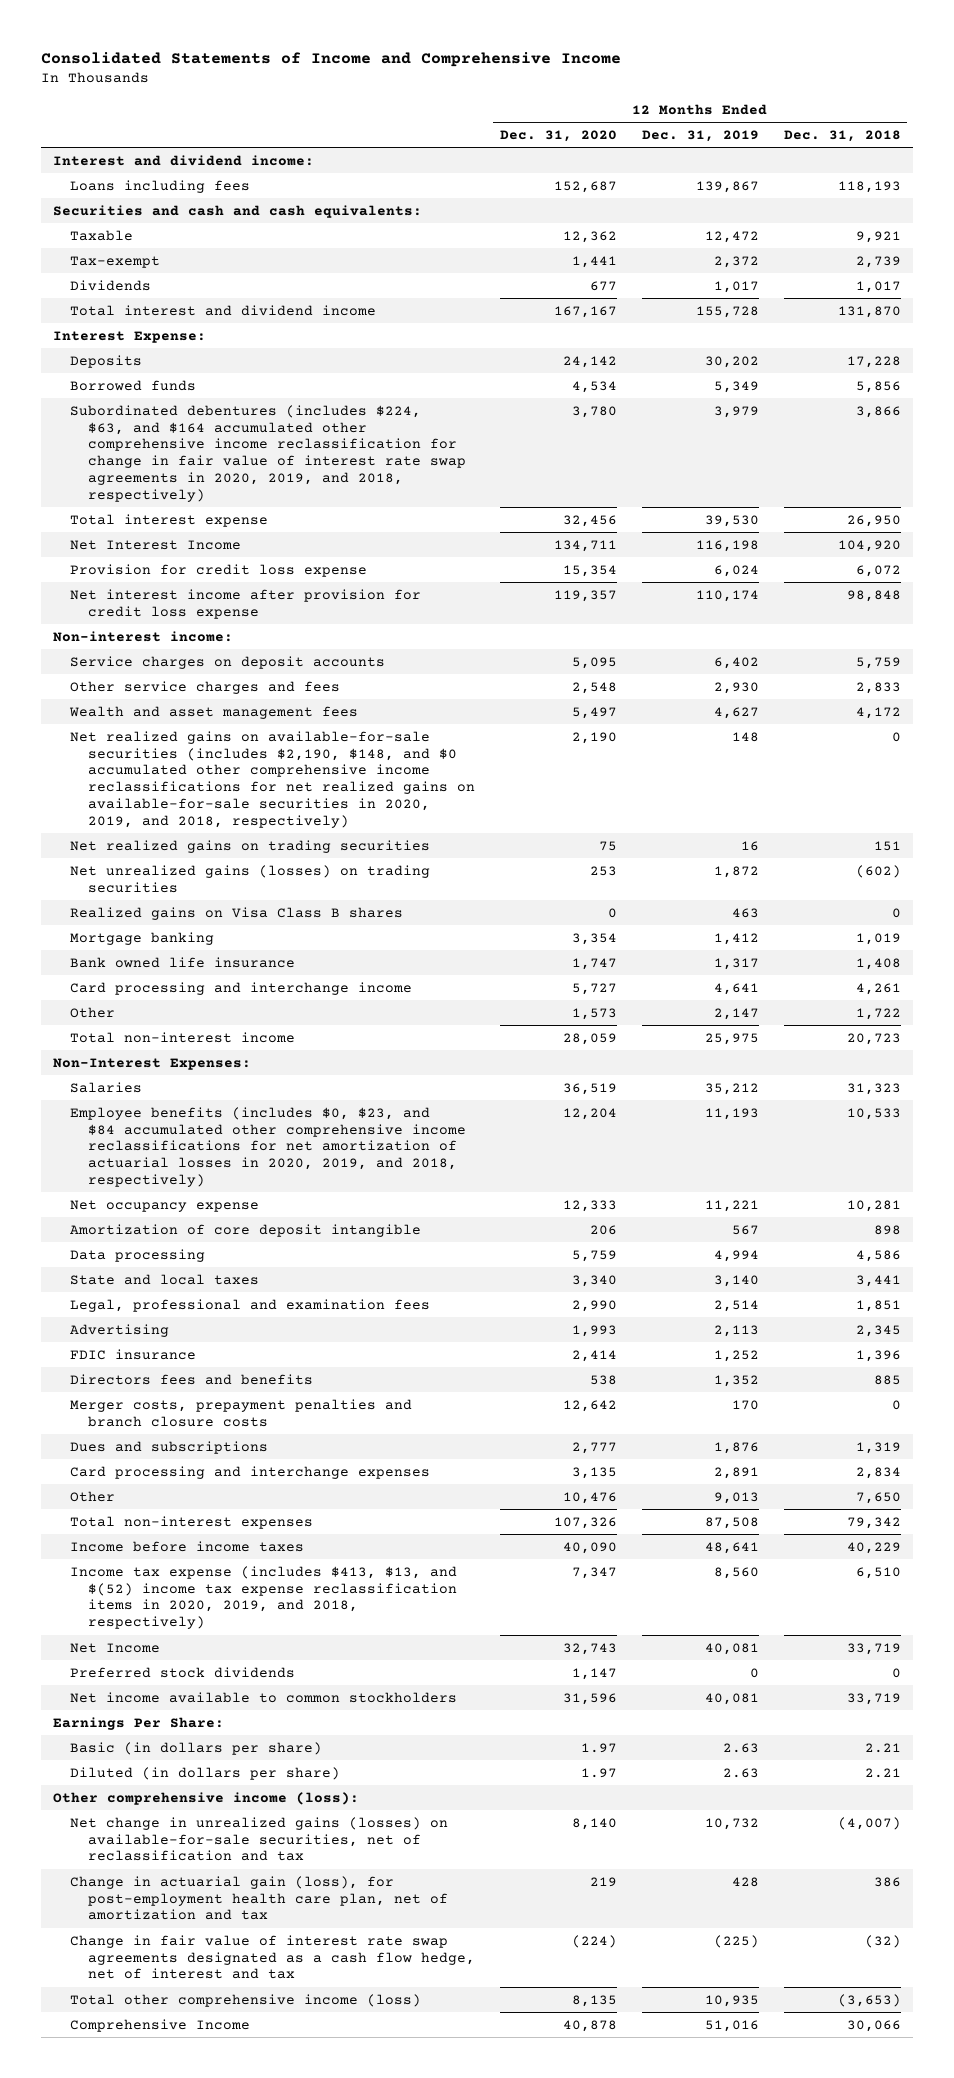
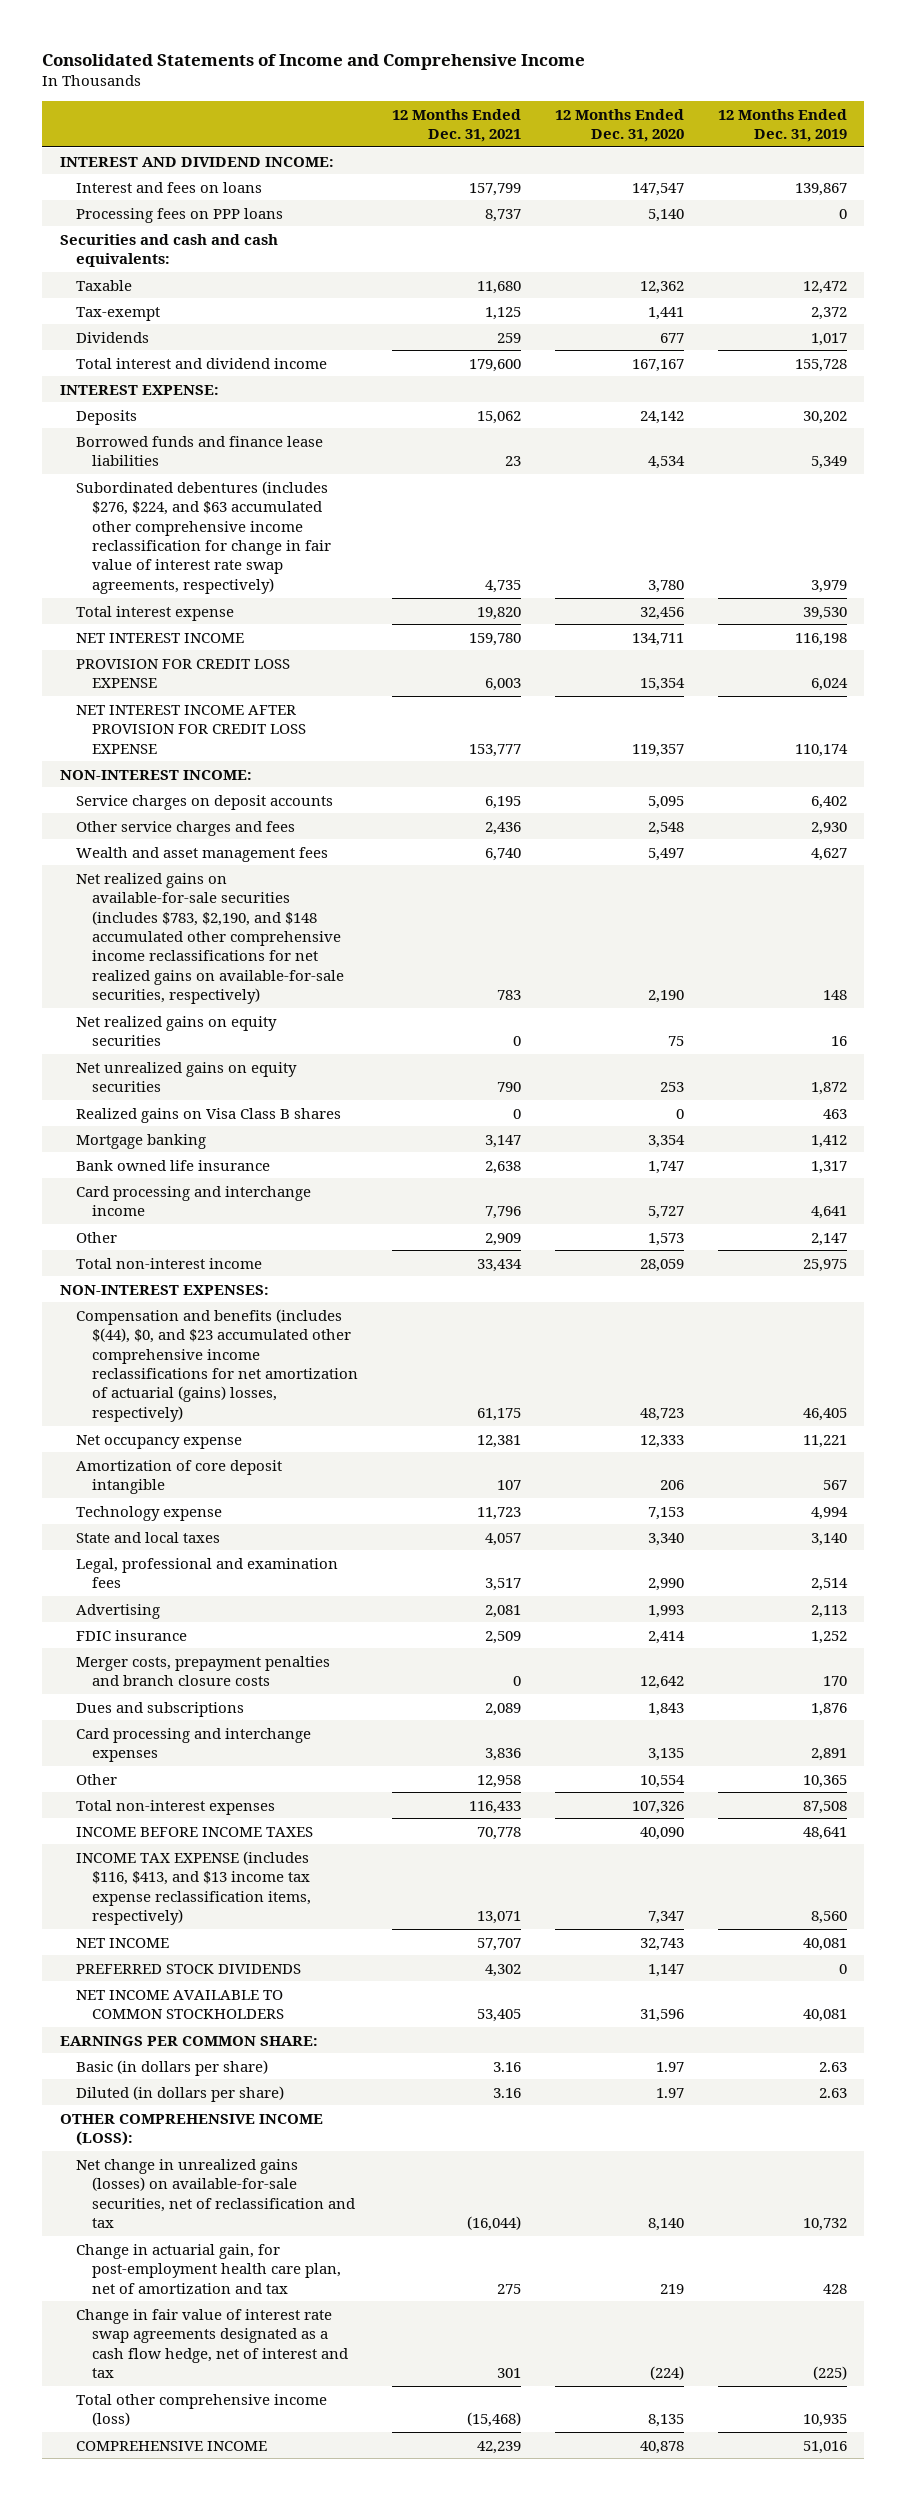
[783,129,901,142] Dec. 31, 2018 -> none
none -> [392,108,522,143] 12 Months Ended Dec. 31, 2021
[70,179,251,193] Loans including fees -> none
[53,154,315,166] Interest and dividend income: -> [59,156,334,167] INTEREST AND DIVIDEND INCOME:
none -> [75,181,262,193] Interest and fees on loans
none -> [75,207,283,223] Processing fees on PPP loans
[53,330,207,343] Interest Expense: -> [59,384,219,395] INTEREST EXPENSE:
[70,379,197,391] Borrowed funds -> [75,435,323,467] Borrowed funds and finance lease liabilities
[70,404,466,502] Subordinated debentures (includes $224, $63, and $164 accumulated other comprehensive income reclassification for change in fair value of interest rate swap agreements in 2020, 2019, and 2018, respectively) -> [75,480,331,594] Subordinated debentures (includes $276, $224, and $63 accumulated other comprehensive income reclassification for change in fair value of interest rate swap agreements, respectively)
[70,539,242,550] Net Interest Income -> [75,632,244,643] NET INTEREST INCOME
[70,563,368,577] Provision for credit loss expense -> [75,658,290,689] PROVISION FOR CREDIT LOSS EXPENSE
[70,588,422,619] Net interest income after provision for credit loss expense -> [75,704,306,754] NET INTEREST INCOME AFTER PROVISION FOR CREDIT LOSS EXPENSE
[53,630,234,642] Non-interest income: -> [59,769,252,780] NON-INTEREST INCOME:
[70,730,475,828] Net realized gains on available-for-sale securities (includes $2,190, $148, and $0 accumulated other comprehensive income reclassifications for net realized gains on available-for-sale securities in 2020, 2019, and 2018, respectively) -> [75,872,344,1005] Net realized gains on available-for-sale securities (includes $783, $2,190, and $148 accumulated other comprehensive income reclassifications for net realized gains on available-for-sale securities, respectively)
[70,839,431,853] Net realized gains on trading securities -> [75,1015,277,1047] Net realized gains on equity securities
[70,864,431,893] Net unrealized gains (losses) on trading securities -> [75,1061,297,1093] Net unrealized gains on equity securities
[70,1081,143,1093] Salaries -> none
[53,1057,252,1070] Non-Interest Expenses: -> [59,1284,269,1295] NON-INTEREST EXPENSES:
[70,1106,466,1187] Employee benefits (includes $0, $23, and $84 accumulated other comprehensive income reclassifications for net amortization of actuarial losses in 2020, 2019, and 2018, respectively) -> [75,1308,358,1422] Compensation and benefits (includes $(44), $0, and $23 accumulated other comprehensive income reclassifications for net amortization of actuarial (gains) losses, respectively)
[562,1107,617,1120] 12,204 -> [640,1407,685,1421] 48,723
[704,1107,759,1120] 11,193 -> [803,1407,848,1421] 46,405
[70,1248,206,1262] Data processing -> none
none -> [75,1505,222,1521] Technology expense
[70,1373,314,1385] Directors fees and benefits -> none
[571,1441,617,1454] 2,777 -> [648,1702,685,1716] 1,843
[562,1491,617,1504] 10,476 -> [640,1774,686,1788] 10,554
[713,1491,759,1504] 9,013 -> [803,1774,848,1788] 10,365
[70,1540,305,1552] Income before income taxes -> [75,1826,313,1837] INCOME BEFORE INCOME TAXES
[70,1565,458,1630] Income tax expense (includes $413, $13, and $(52) income tax expense reclassification items in 2020, 2019, and 2018, respectively) -> [75,1850,311,1926] INCOME TAX EXPENSE (includes $116, $413, and $13 income tax expense reclassification items, respectively)
[70,1642,161,1653] Net Income -> [75,1937,169,1948] NET INCOME
[70,1666,296,1678] Preferred stock dividends -> [75,1963,301,1974] PREFERRED STOCK DIVIDENDS
[70,1691,458,1703] Net income available to common stockholders -> [75,1989,284,2020] NET INCOME AVAILABLE TO COMMON STOCKHOLDERS
[53,1716,225,1730] Earnings Per Share: -> [59,2035,318,2046] EARNINGS PER COMMON SHARE:
[53,1791,360,1805] Other comprehensive income (loss): -> [59,2113,323,2147] OTHER COMPREHENSIVE INCOME (LOSS):
[70,1875,448,1921] Change in actuarial gain (loss), for post-employment health care plan, net of amortization and tax -> [75,2243,341,2294] Change in actuarial gain, for post-employment health care plan, net of amortization and tax
[70,2018,251,2032] Comprehensive Income -> [75,2440,267,2451] COMPREHENSIVE INCOME

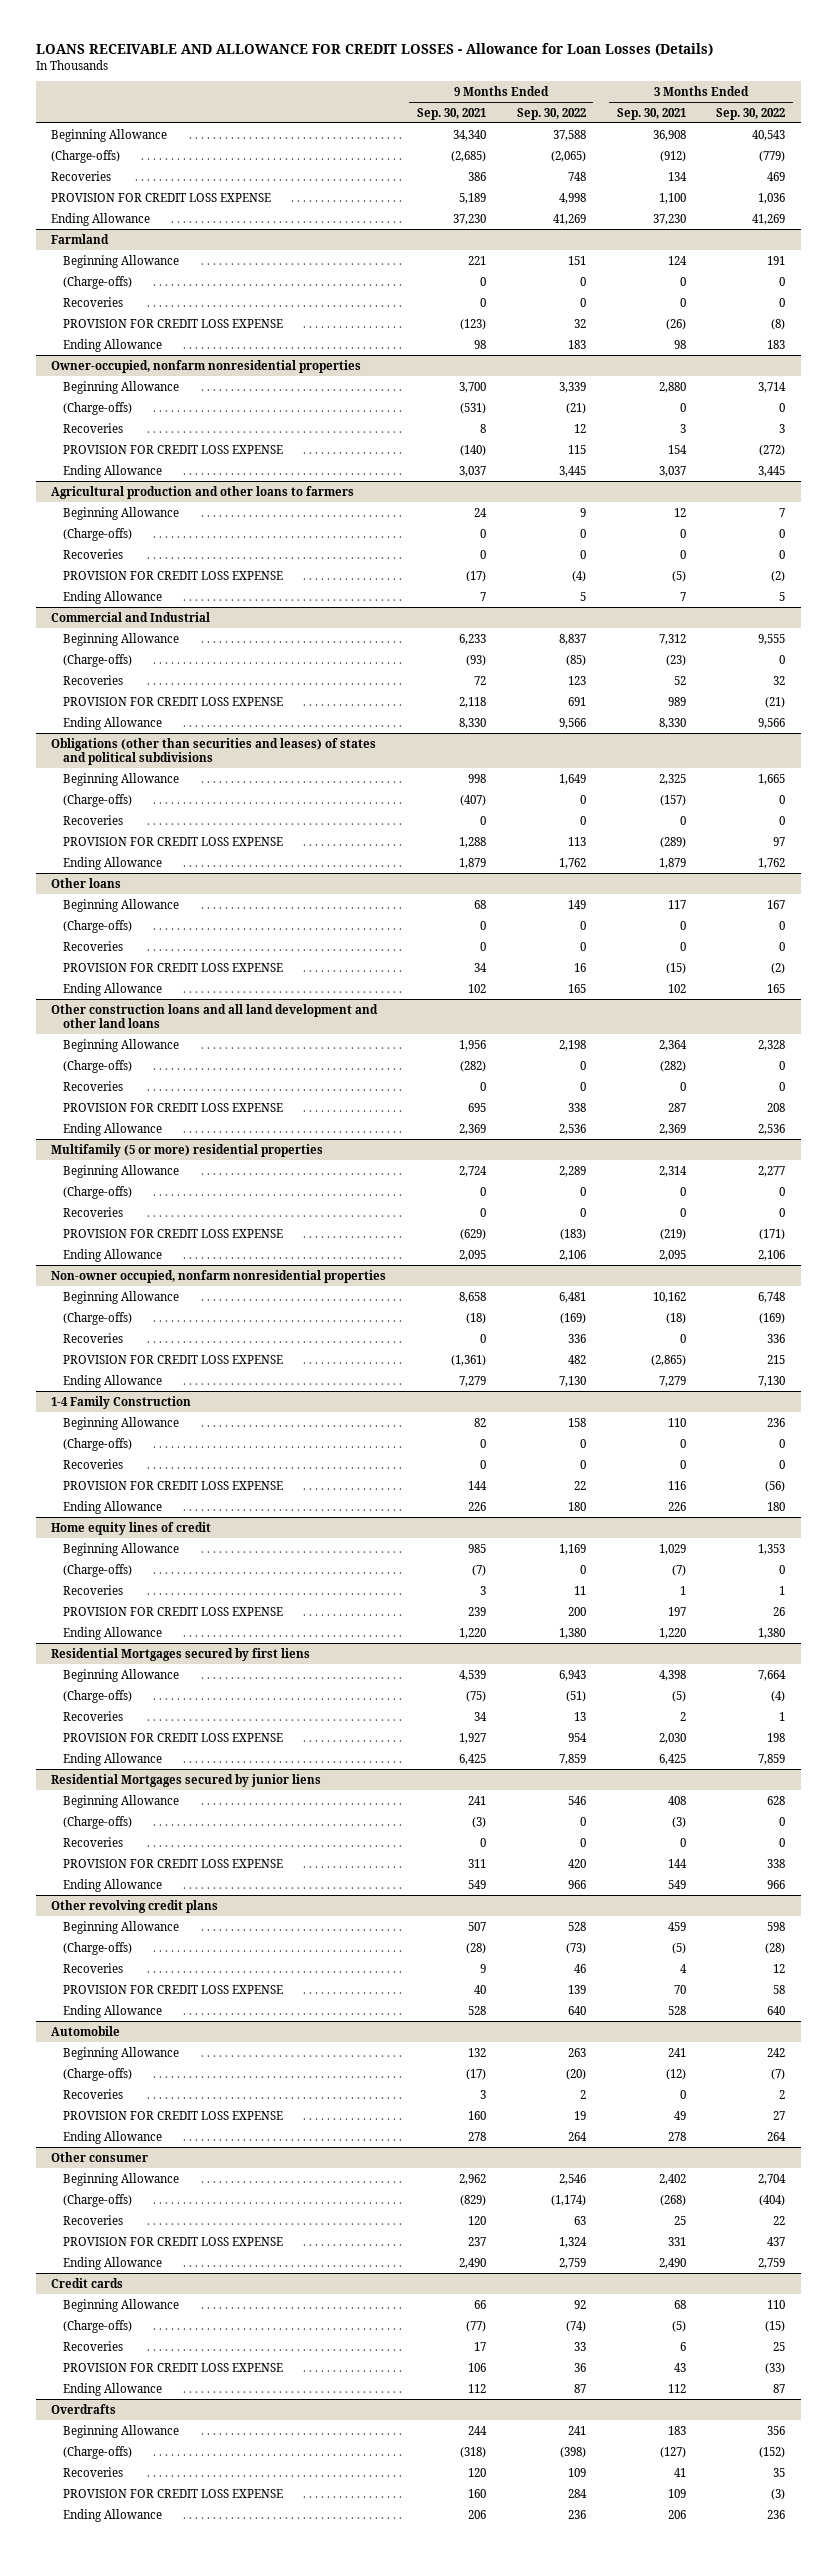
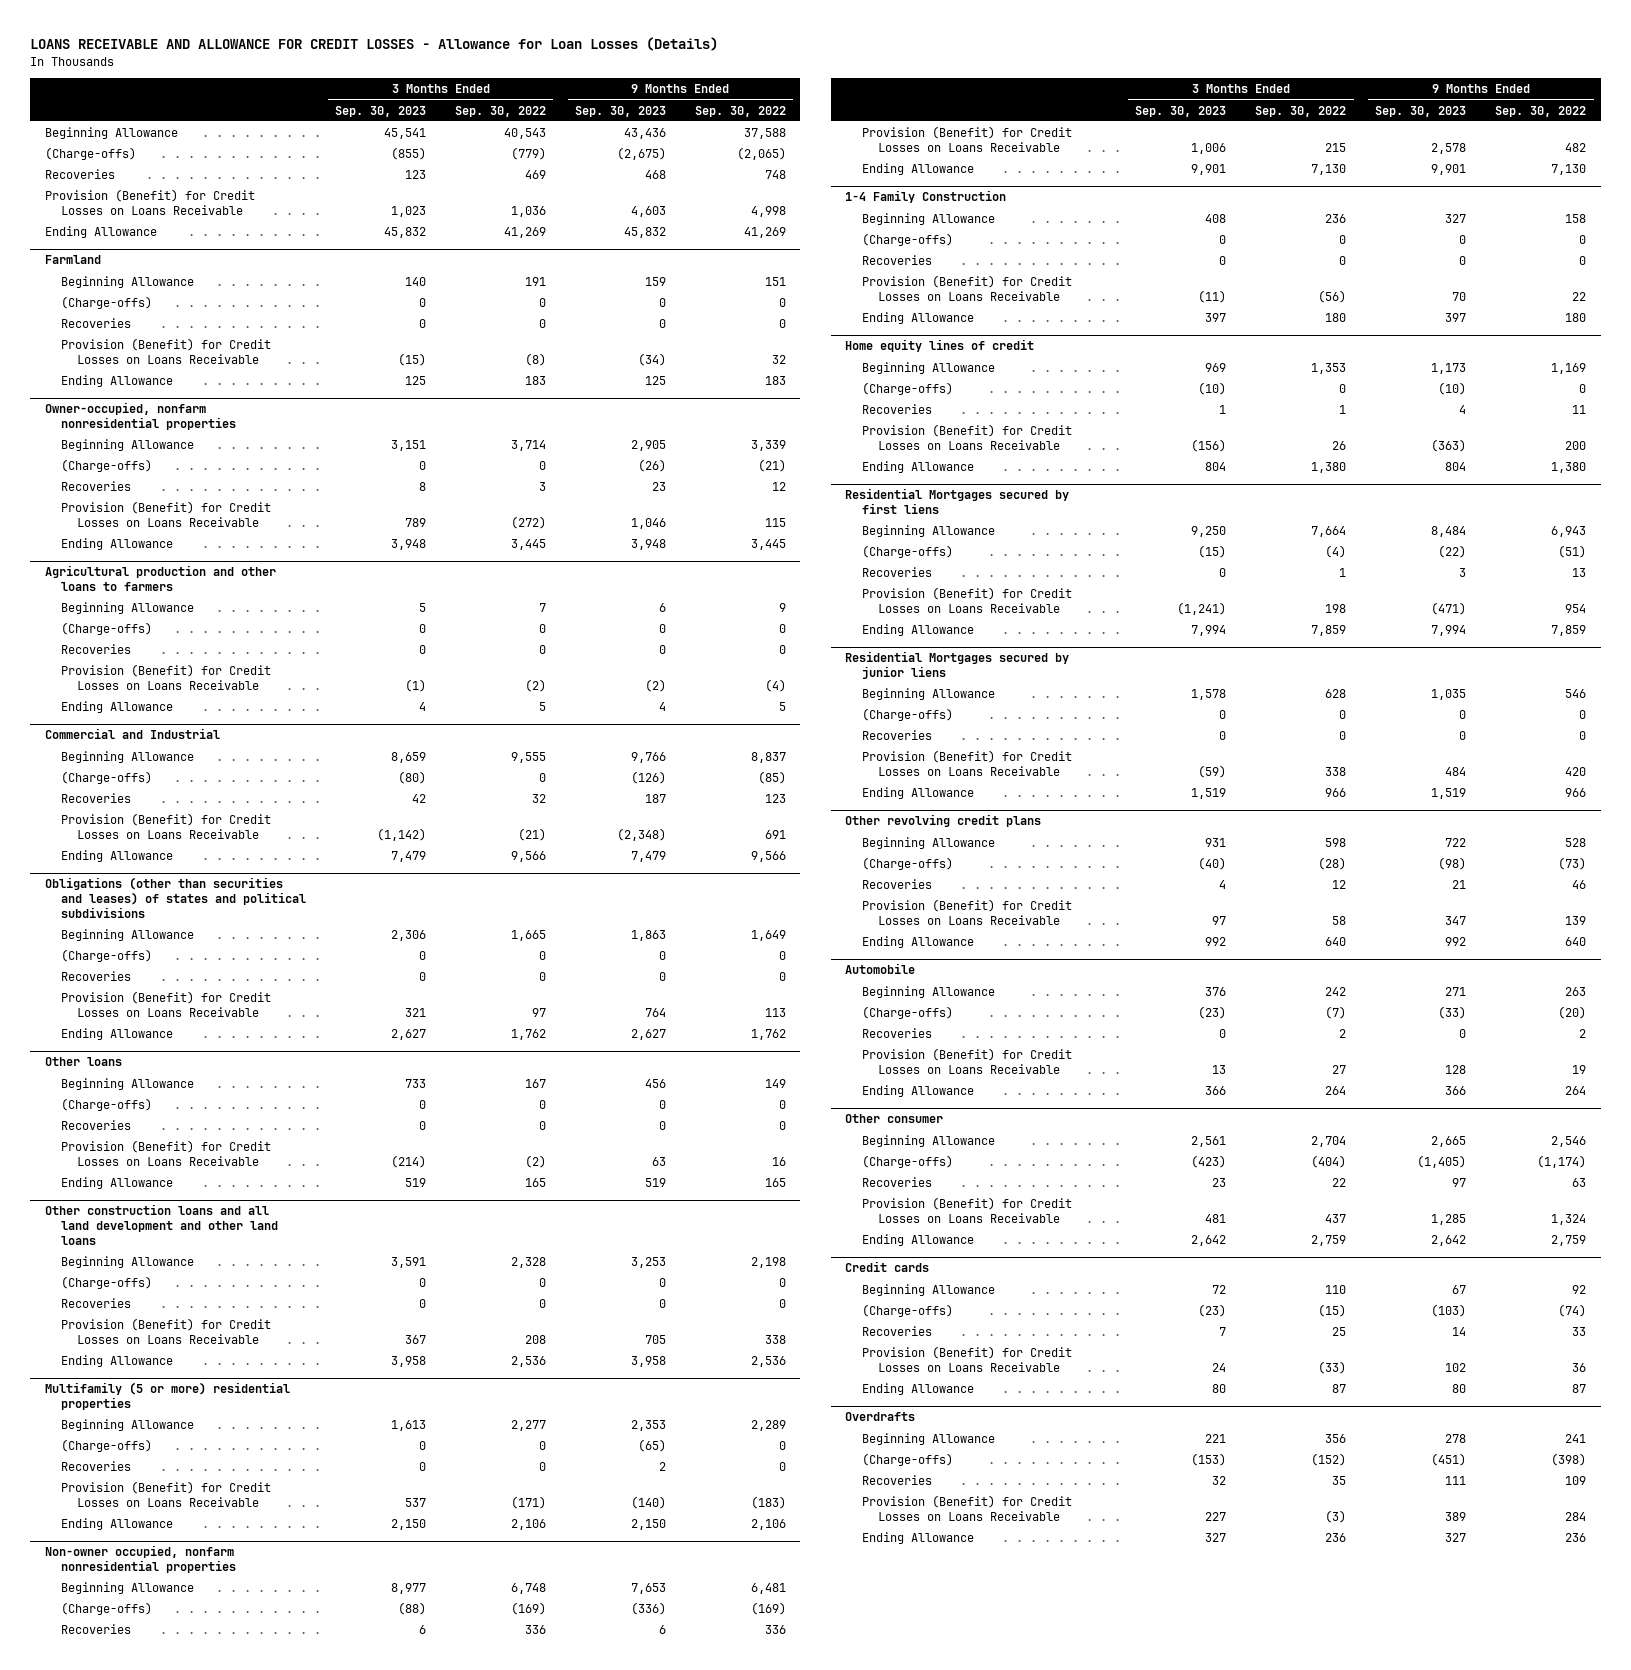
[416,107,486,120] Sep. 30, 2021 -> none
[616,107,686,120] Sep. 30, 2021 -> none
none -> [335,105,427,117] Sep. 30, 2023
none -> [574,105,666,117] Sep. 30, 2023
[51,192,272,202] PROVISION FOR CREDIT LOSS EXPENSE -> [44,189,255,215] Provision (Benefit) for Credit Losses on Loans Receivable
[62,318,283,328] PROVISION FOR CREDIT LOSS EXPENSE -> [61,338,272,364] Provision (Benefit) for Credit Losses on Loans Receivable
[62,444,283,454] PROVISION FOR CREDIT LOSS EXPENSE -> [61,501,272,527] Provision (Benefit) for Credit Losses on Loans Receivable
[62,570,283,580] PROVISION FOR CREDIT LOSS EXPENSE -> [61,664,272,690] Provision (Benefit) for Credit Losses on Loans Receivable
[62,696,283,706] PROVISION FOR CREDIT LOSS EXPENSE -> [61,813,272,839] Provision (Benefit) for Credit Losses on Loans Receivable
[62,836,283,846] PROVISION FOR CREDIT LOSS EXPENSE -> [61,991,272,1017] Provision (Benefit) for Credit Losses on Loans Receivable
[62,962,283,972] PROVISION FOR CREDIT LOSS EXPENSE -> [61,1140,272,1166] Provision (Benefit) for Credit Losses on Loans Receivable
[62,1102,283,1112] PROVISION FOR CREDIT LOSS EXPENSE -> [61,1318,272,1344] Provision (Benefit) for Credit Losses on Loans Receivable
[62,1228,283,1238] PROVISION FOR CREDIT LOSS EXPENSE -> [61,1481,272,1507] Provision (Benefit) for Credit Losses on Loans Receivable
[62,1354,283,1364] PROVISION FOR CREDIT LOSS EXPENSE -> [861,126,1072,152] Provision (Benefit) for Credit Losses on Loans Receivable
[62,1480,283,1490] PROVISION FOR CREDIT LOSS EXPENSE -> [861,275,1072,301] Provision (Benefit) for Credit Losses on Loans Receivable
[62,1606,283,1616] PROVISION FOR CREDIT LOSS EXPENSE -> [861,424,1072,450] Provision (Benefit) for Credit Losses on Loans Receivable
[62,1732,283,1742] PROVISION FOR CREDIT LOSS EXPENSE -> [861,587,1072,613] Provision (Benefit) for Credit Losses on Loans Receivable
[62,1858,283,1868] PROVISION FOR CREDIT LOSS EXPENSE -> [861,750,1072,776] Provision (Benefit) for Credit Losses on Loans Receivable
[62,1984,283,1994] PROVISION FOR CREDIT LOSS EXPENSE -> [861,899,1072,925] Provision (Benefit) for Credit Losses on Loans Receivable
[62,2110,283,2120] PROVISION FOR CREDIT LOSS EXPENSE -> [861,1048,1072,1074] Provision (Benefit) for Credit Losses on Loans Receivable
[62,2236,283,2246] PROVISION FOR CREDIT LOSS EXPENSE -> [861,1197,1072,1223] Provision (Benefit) for Credit Losses on Loans Receivable
[62,2362,283,2372] PROVISION FOR CREDIT LOSS EXPENSE -> [861,1346,1072,1372] Provision (Benefit) for Credit Losses on Loans Receivable
[62,2488,283,2498] PROVISION FOR CREDIT LOSS EXPENSE -> [861,1495,1072,1521] Provision (Benefit) for Credit Losses on Loans Receivable

